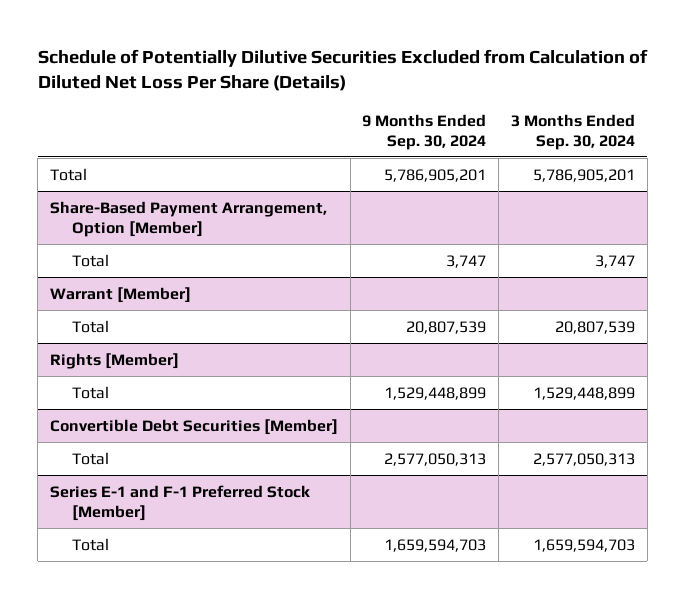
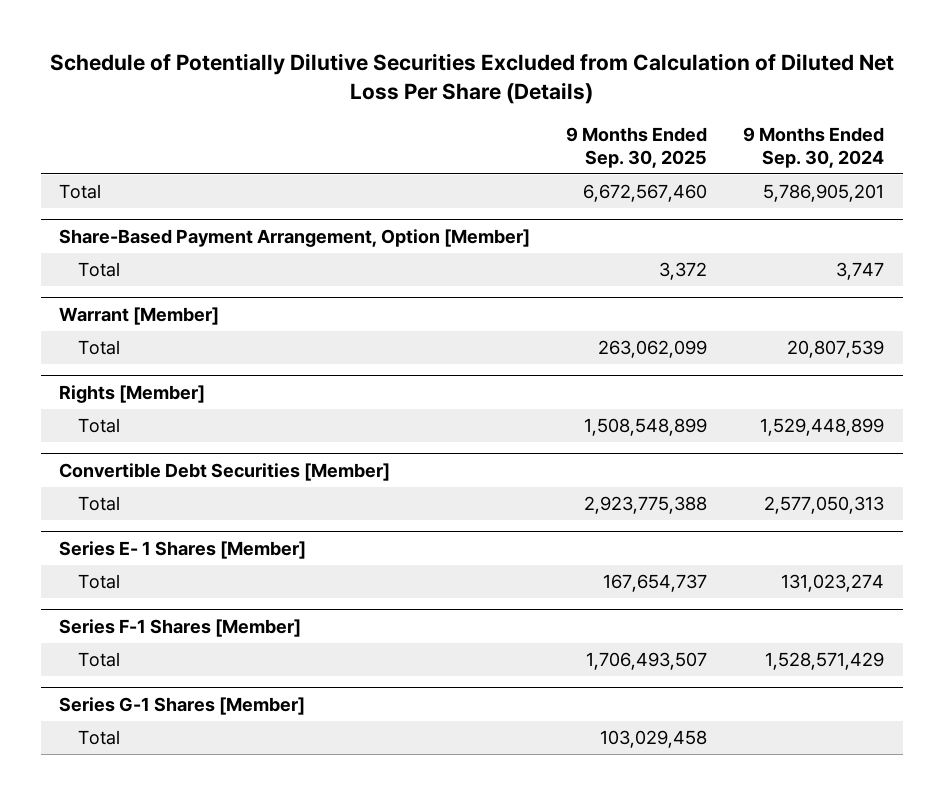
[510,113,635,150] 3 Months Ended Sep. 30, 2024 -> none
none -> [566,126,708,168] 9 Months Ended Sep. 30, 2025
[49,484,310,521] Series E-1 and F-1 Preferred Stock [Member] -> none
none -> [58,540,306,559] Series E- 1 Shares [Member]
[384,538,487,552] 1,659,594,703 -> [781,574,885,593] 131,023,274
none -> [58,618,301,637] Series F-1 Shares [Member]
none -> [77,652,120,668] Total
none -> [58,696,305,715] Series G-1 Shares [Member]
none -> [77,730,120,746] Total

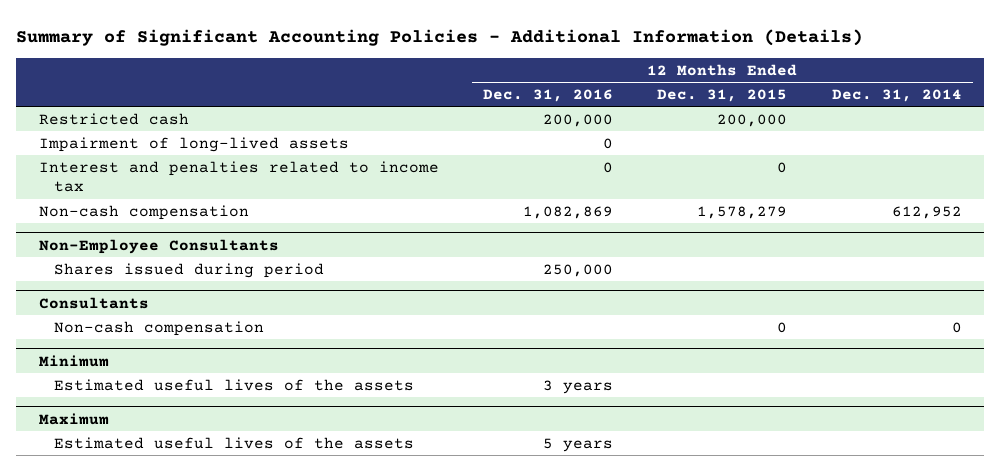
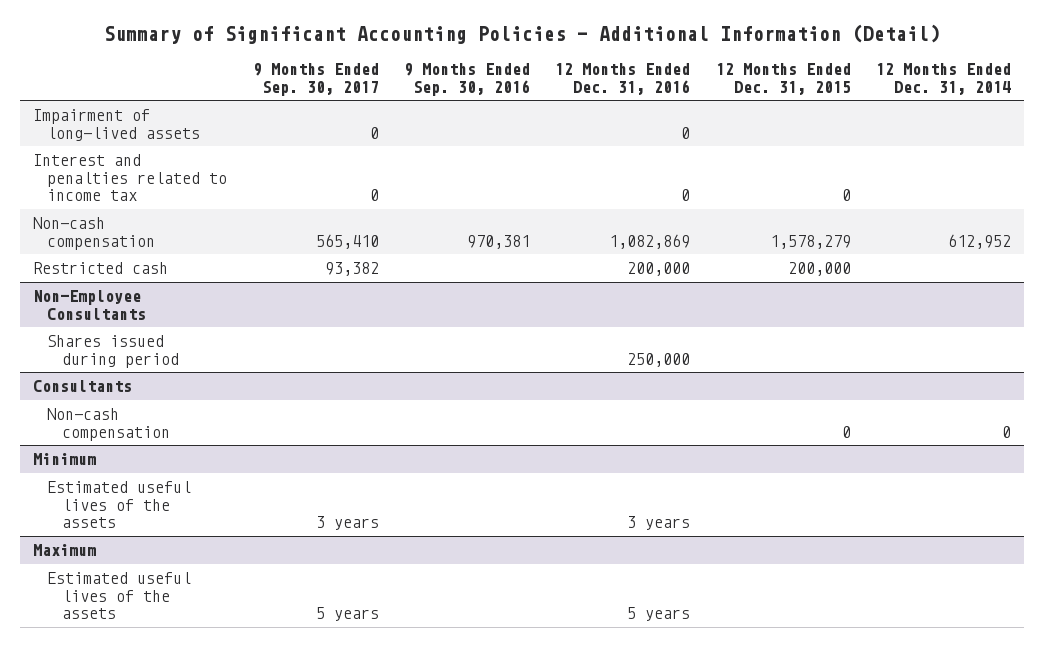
[16,28,864,46] Summary of Significant Accounting Policies - Additional Information (Details) -> [103,24,940,45] Summary of Significant Accounting Policies - Additional Information (Detail)
none -> [252,63,379,96] 9 Months Ended Sep. 30, 2017
none -> [404,63,531,96] 9 Months Ended Sep. 30, 2016
[38,112,189,125] Restricted cash -> [32,262,168,275] Restricted cash

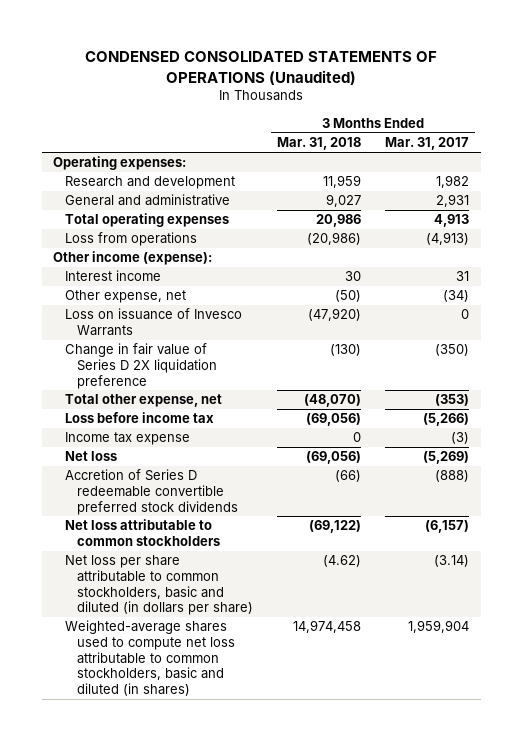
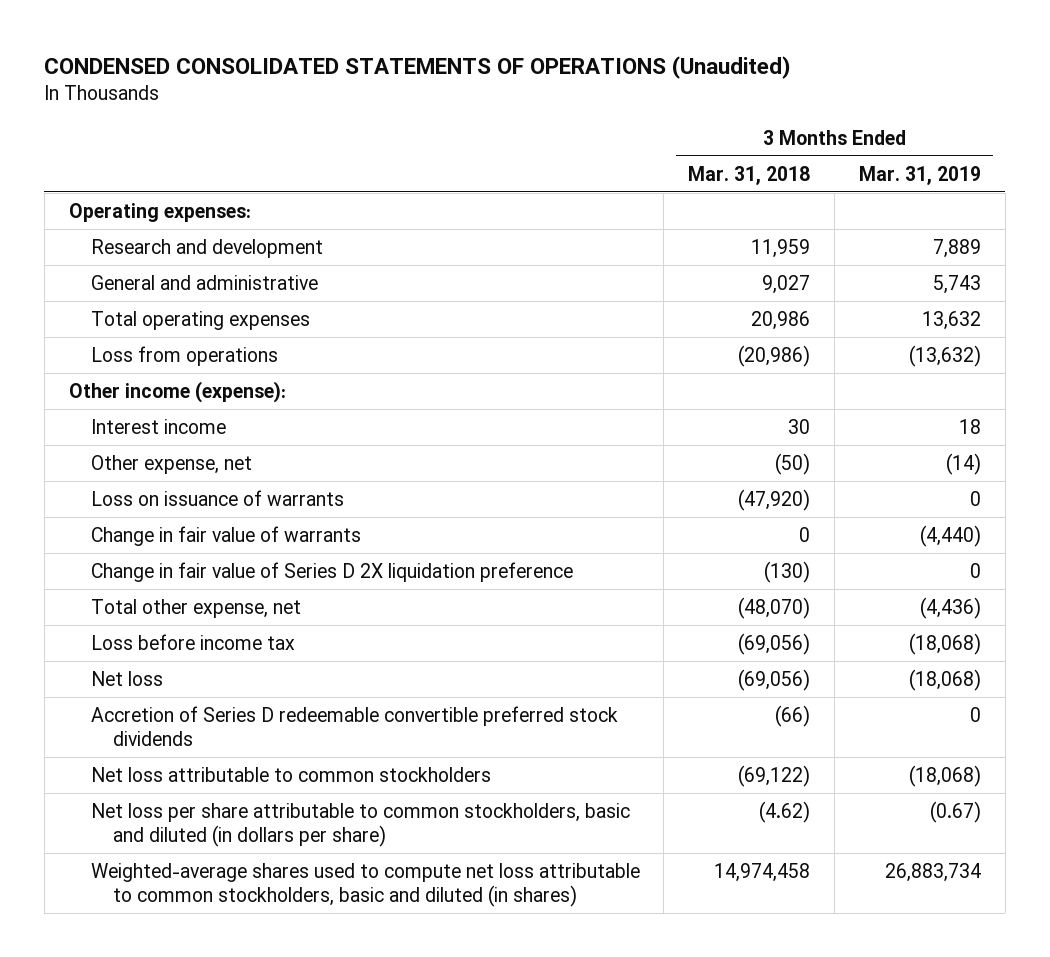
[384,137,469,151] Mar. 31, 2017 -> none
none -> [859,165,982,185] Mar. 31, 2019
[65,308,243,337] Loss on issuance of Invesco Warrants -> [90,489,344,506] Loss on issuance of warrants
none -> [90,525,361,546] Change in fair value of warrants
[65,432,191,446] Income tax expense -> none

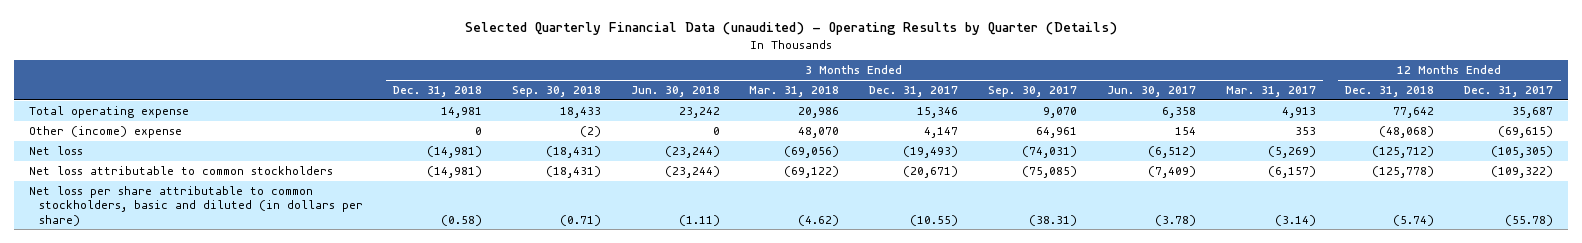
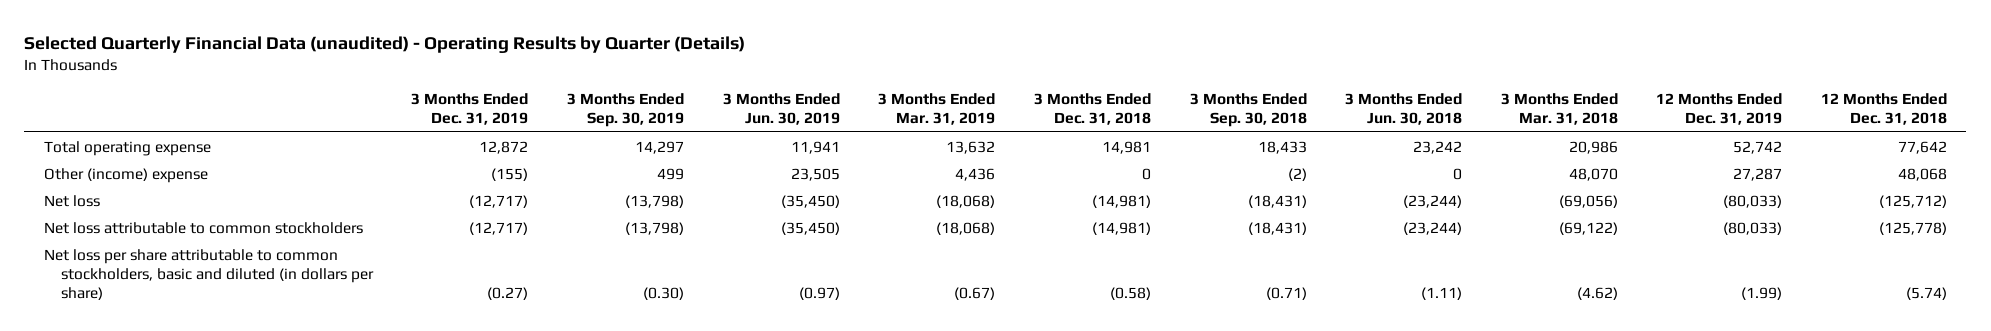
[869,86,959,98] Dec. 31, 2017 -> none
[988,86,1078,98] Sep. 30, 2017 -> none
[1106,86,1196,98] Jun. 30, 2017 -> none
[1225,86,1316,98] Mar. 31, 2017 -> none
[1464,86,1554,98] Dec. 31, 2017 -> none
none -> [411,92,529,126] 3 Months Ended Dec. 31, 2019
none -> [567,92,685,128] 3 Months Ended Sep. 30, 2019
none -> [722,92,840,126] 3 Months Ended Jun. 30, 2019
none -> [878,92,996,126] 3 Months Ended Mar. 31, 2019
none -> [1656,92,1783,126] 12 Months Ended Dec. 31, 2019
[1379,125,1435,138] (48,068) -> [1897,167,1947,181] 48,068

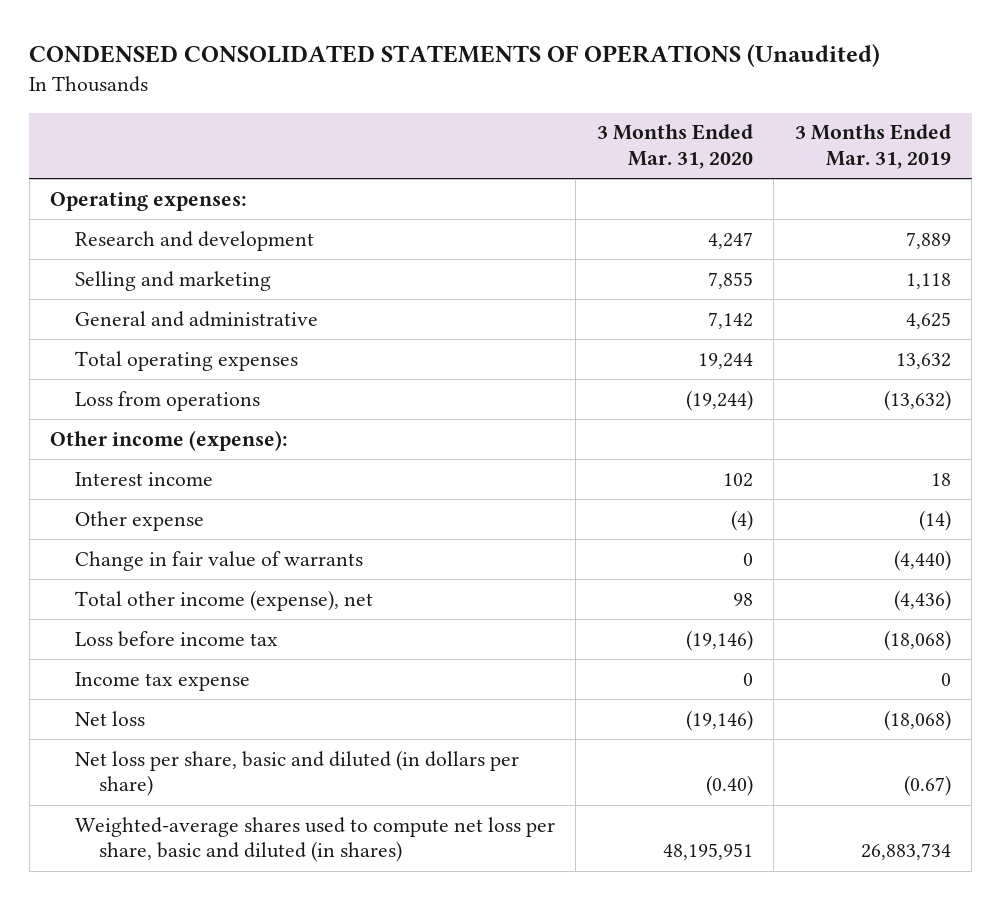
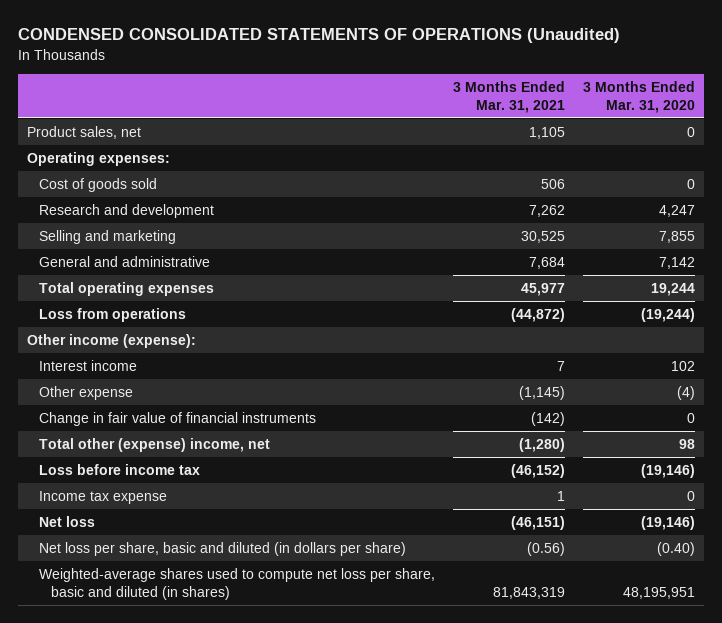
[794,124,951,170] 3 Months Ended Mar. 31, 2019 -> none
none -> [452,80,565,113] 3 Months Ended Mar. 31, 2021
none -> [27,125,142,139] Product sales, net
none -> [39,177,158,192] Cost of goods sold
[74,550,363,571] Change in fair value of warrants -> [39,411,317,426] Change in fair value of financial instruments
[74,589,373,611] Total other income (expense), net -> [39,437,271,452] Total other (expense) income, net

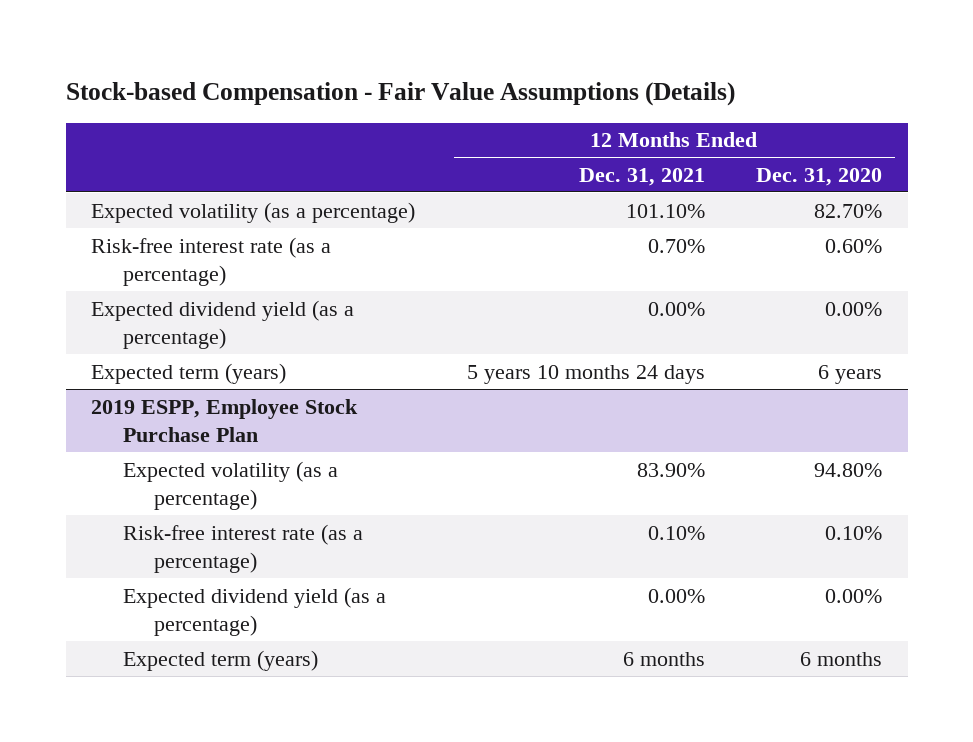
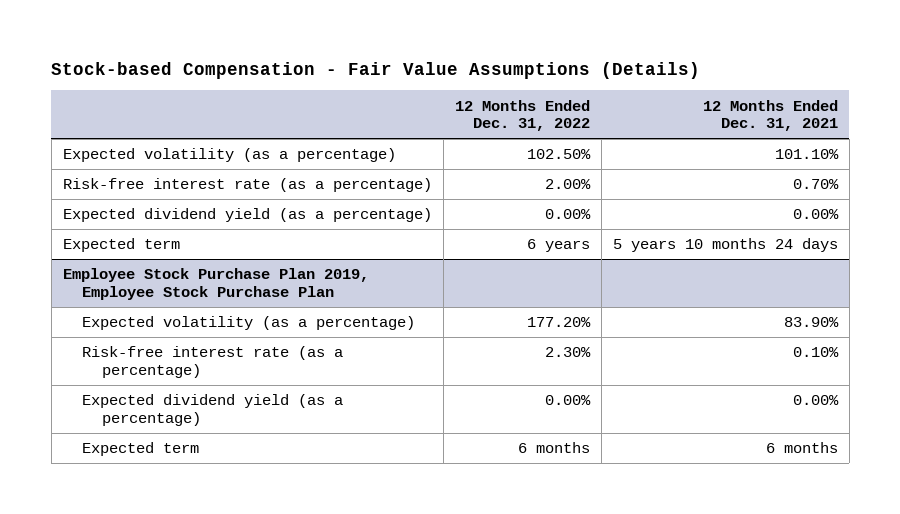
[755,167,882,186] Dec. 31, 2020 -> none
none -> [454,99,590,132] 12 Months Ended Dec. 31, 2022
[91,362,287,384] Expected term (years) -> [62,238,180,253] Expected term
[91,398,359,443] 2019 ESPP, Employee Stock Purchase Plan -> [62,268,369,300] Employee Stock Purchase Plan 2019, Employee Stock Purchase Plan
[122,649,318,671] Expected term (years) -> [82,442,200,457] Expected term

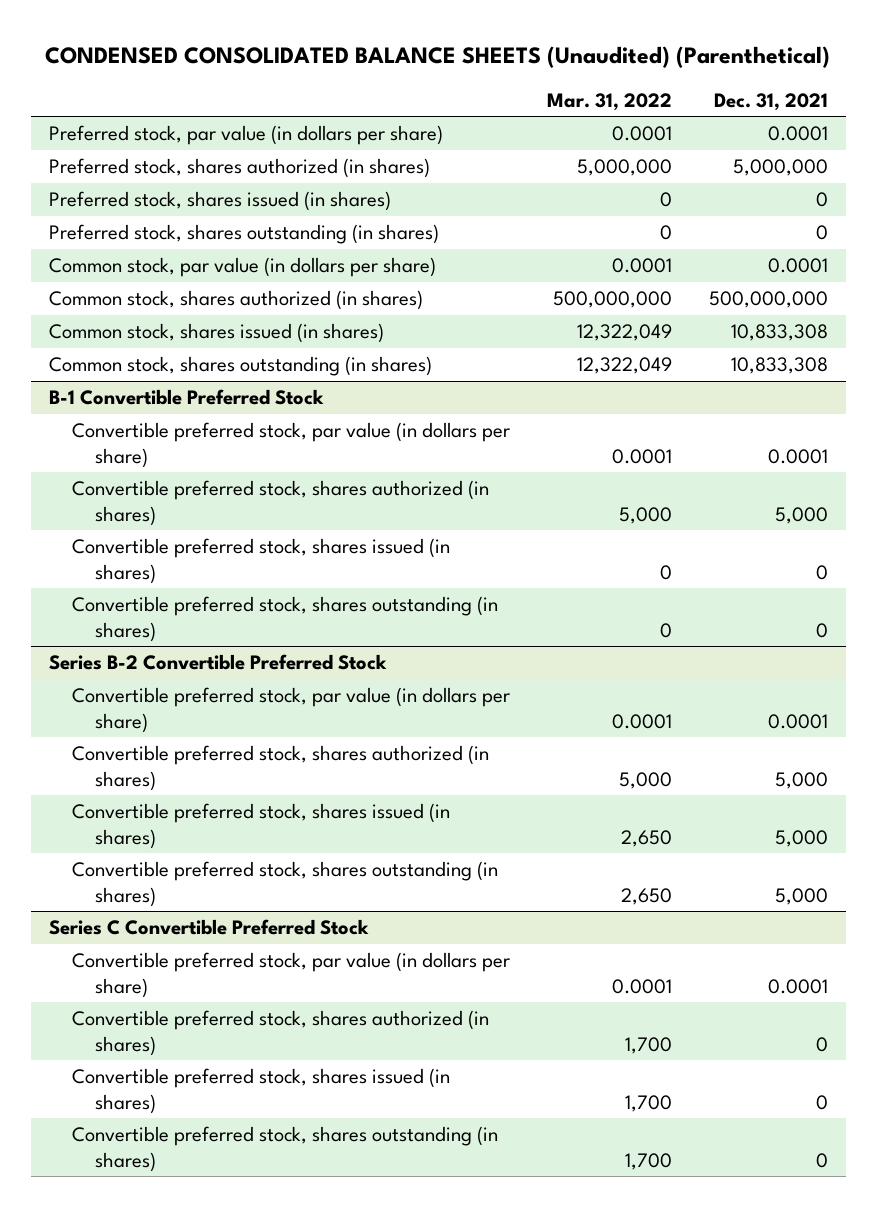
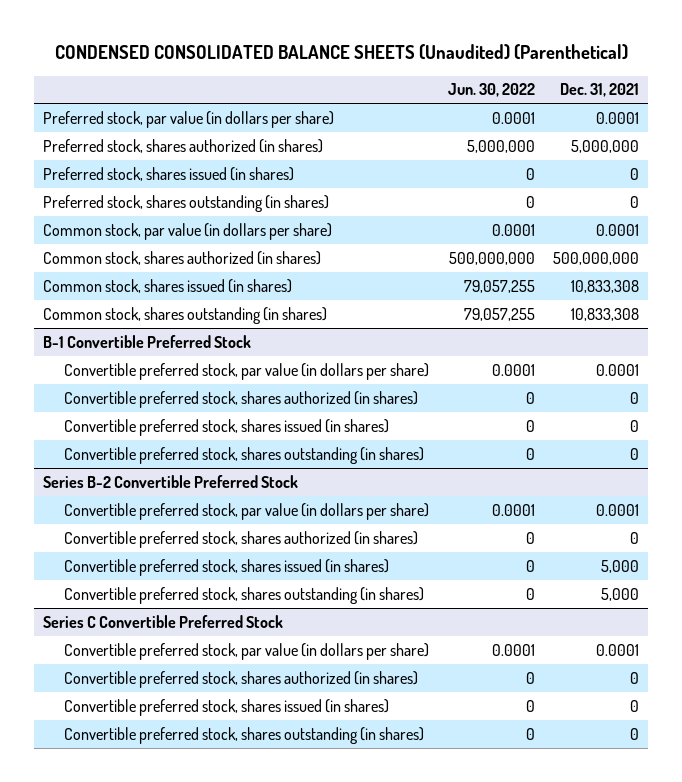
[546,92,672,111] Mar. 31, 2022 -> none
none -> [447,83,535,98] Jun. 30, 2022
[774,506,828,524] 5,000 -> [629,391,639,404] 0
[774,771,828,789] 5,000 -> [629,531,639,544] 0

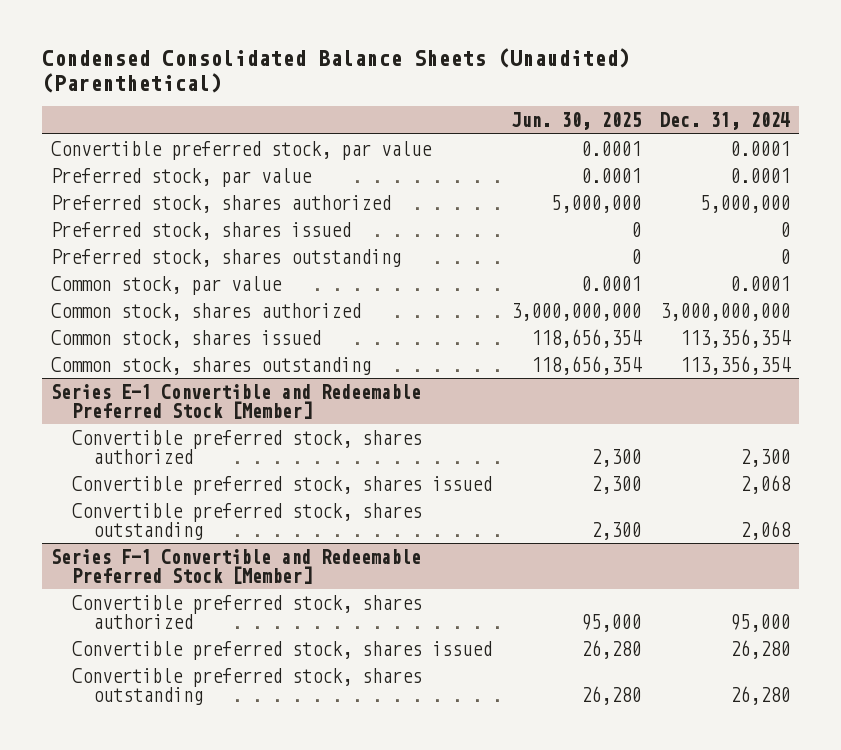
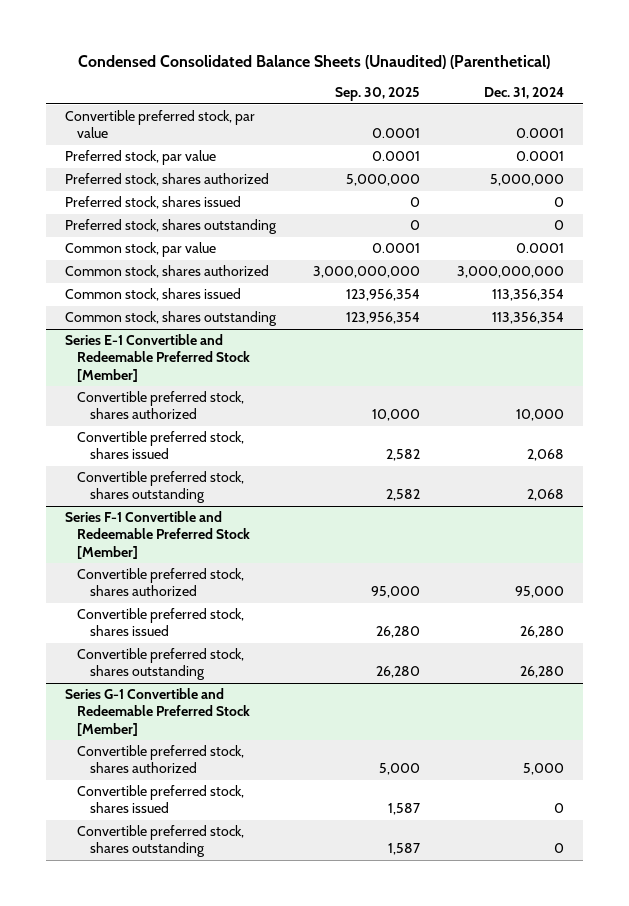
[510,112,641,131] Jun. 30, 2025 -> none
none -> [334,87,420,102] Sep. 30, 2025
[739,448,790,467] 2,300 -> [515,409,564,422] 10,000
none -> [64,688,251,736] Series G-1 Convertible and Redeemable Preferred Stock [Member]
none -> [77,745,245,774] Convertible preferred stock, shares authorized
none -> [77,785,245,814] Convertible preferred stock, shares issued
none -> [77,825,245,858] Convertible preferred stock, shares outstanding

